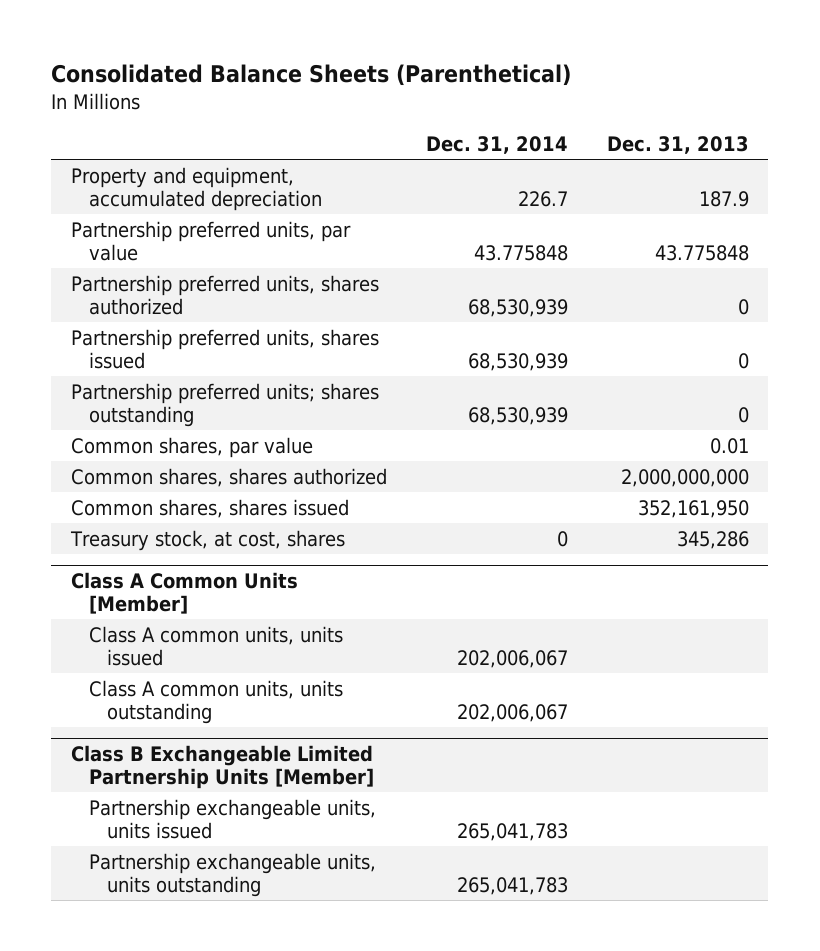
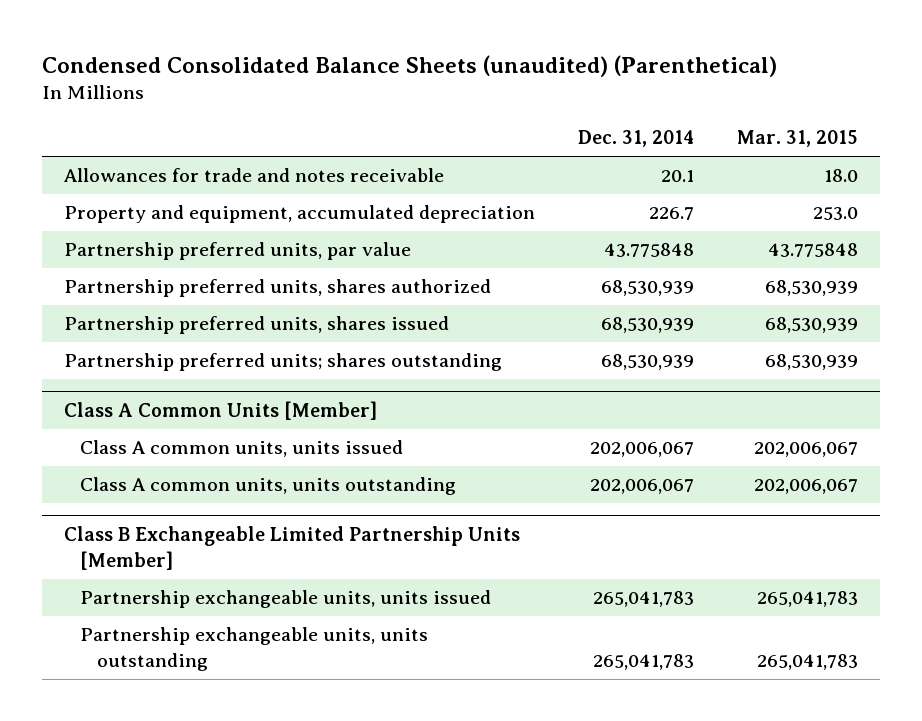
[51,63,572,86] Consolidated Balance Sheets (Parenthetical) -> [42,54,778,77] Condensed Consolidated Balance Sheets (unaudited) (Parenthetical)
[606,136,749,155] Dec. 31, 2013 -> none
none -> [737,130,859,148] Mar. 31, 2015
none -> [63,168,444,183] Allowances for trade and notes receivable
[70,436,313,458] Common shares, par value -> none
[70,467,387,487] Common shares, shares authorized -> none
[70,498,349,518] Common shares, shares issued -> none
[69,529,345,551] Treasury stock, at cost, shares -> none

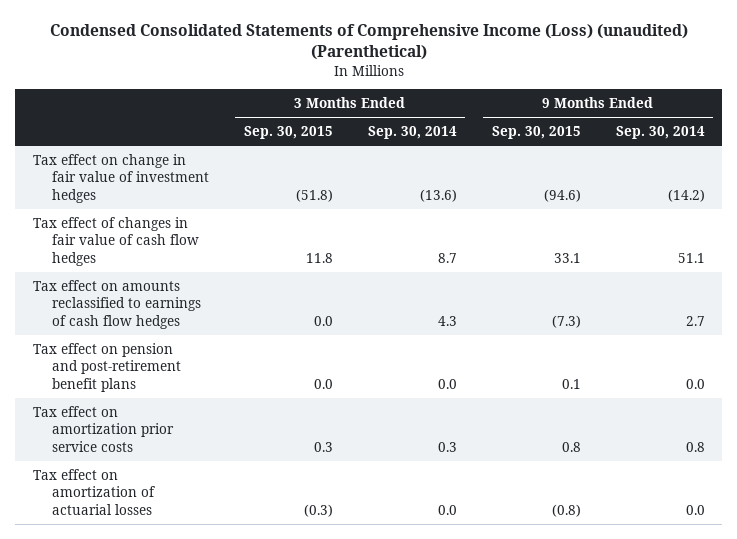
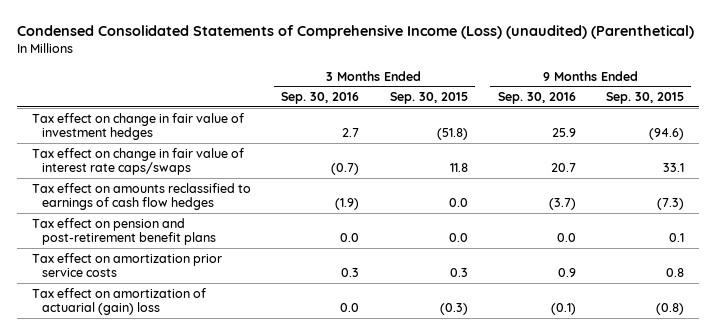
[367,126,457,140] Sep. 30, 2014 -> none
[615,126,705,140] Sep. 30, 2014 -> none
none -> [281,91,360,104] Sep. 30, 2016
none -> [497,91,576,104] Sep. 30, 2016
[32,216,200,266] Tax effect of changes in fair value of cash flow hedges -> [32,147,245,176] Tax effect on change in fair value of interest rate caps/swaps
[32,468,156,515] Tax effect on amortization of actuarial losses -> [32,287,207,316] Tax effect on amortization of actuarial (gain) loss

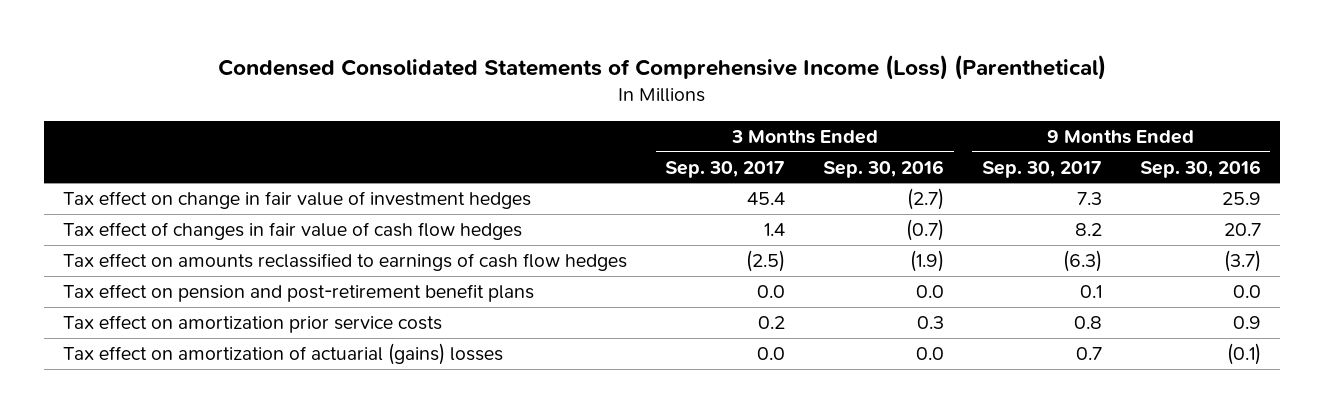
[17,25,695,40] Condensed Consolidated Statements of Comprehensive Income (Loss) (unaudited) (Parenthetical) -> [218,54,1107,80] Condensed Consolidated Statements of Comprehensive Income (Loss) (Parenthetical)
[389,91,468,104] Sep. 30, 2015 -> none
[605,91,684,104] Sep. 30, 2015 -> none
none -> [665,160,786,178] Sep. 30, 2017
none -> [981,160,1102,178] Sep. 30, 2017
[342,128,360,138] 2.7 -> [907,188,945,211] (2.7)
[32,147,245,176] Tax effect on change in fair value of interest rate caps/swaps -> [63,222,523,241] Tax effect of changes in fair value of cash flow hedges
[32,287,207,316] Tax effect on amortization of actuarial (gain) loss -> [63,343,504,366] Tax effect on amortization of actuarial (gains) losses

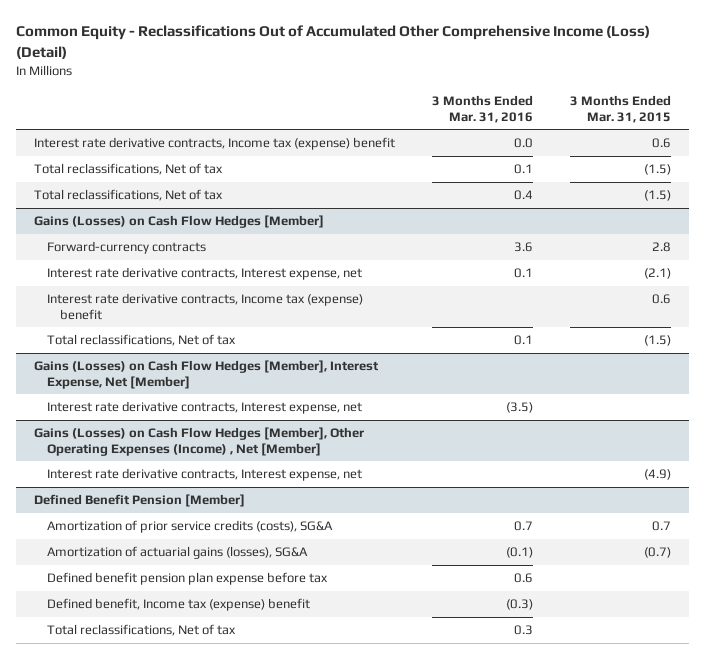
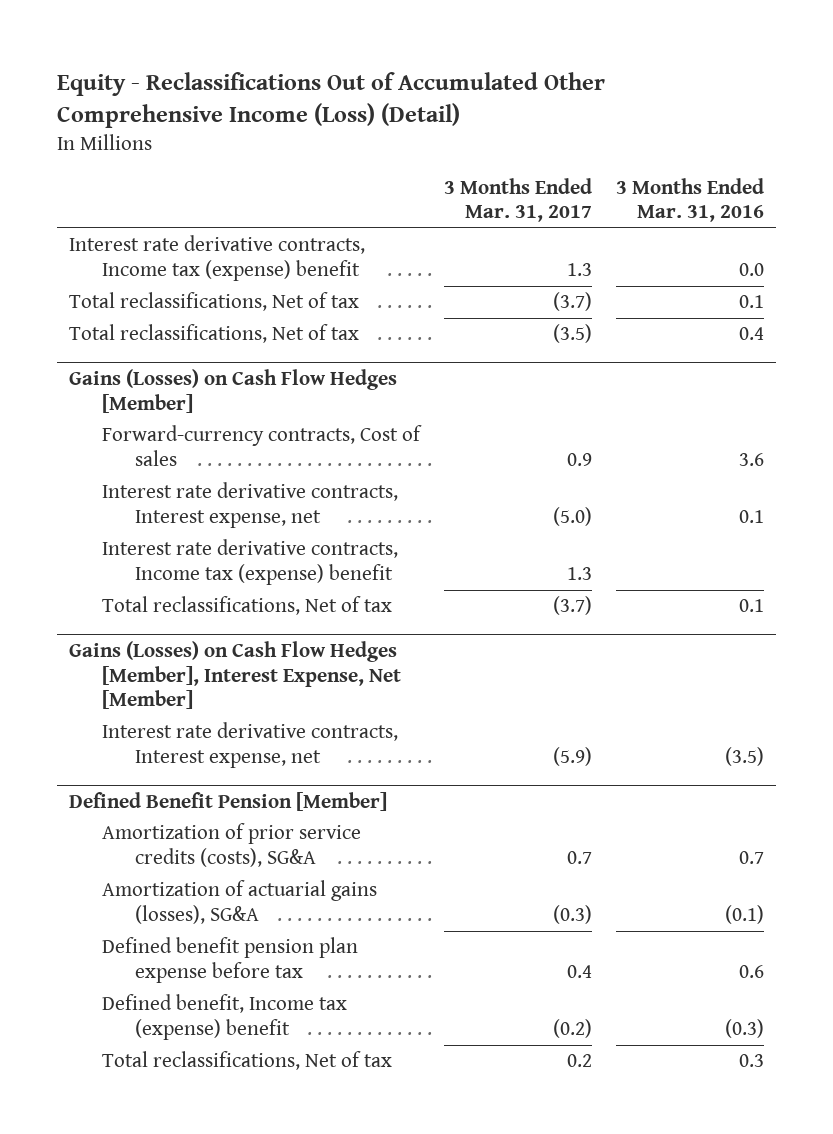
[15,25,650,59] Common Equity - Reclassifications Out of Accumulated Other Comprehensive Income (Loss) (Detail) -> [57,71,606,129] Equity - Reclassifications Out of Accumulated Other Comprehensive Income (Loss) (Detail)
[569,95,671,123] 3 Months Ended Mar. 31, 2015 -> none
none -> [443,177,592,223] 3 Months Ended Mar. 31, 2017
[46,241,206,255] Forward-currency contracts -> [101,425,422,467] Forward-currency contracts, Cost of sales
[33,427,364,456] Gains (Losses) on Cash Flow Hedges [Member], Other Operating Expenses (Income) , Net [Member] -> none
[46,468,362,482] Interest rate derivative contracts, Interest expense, net -> none

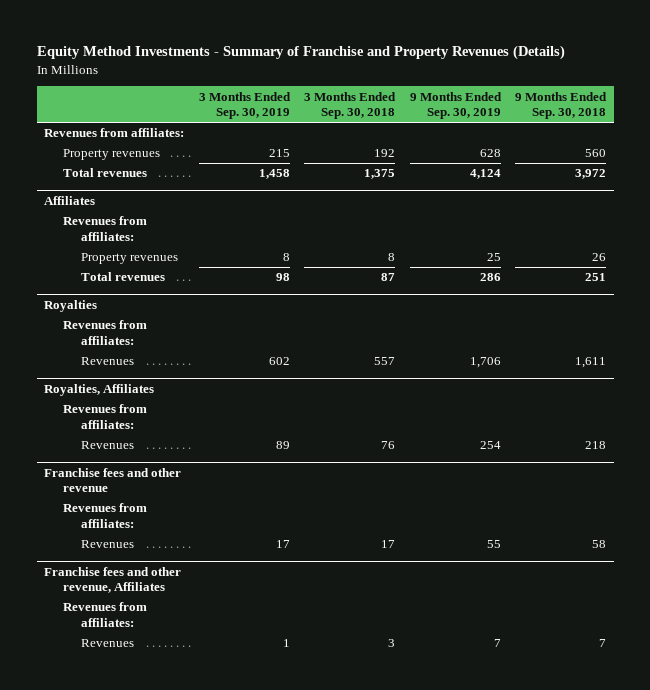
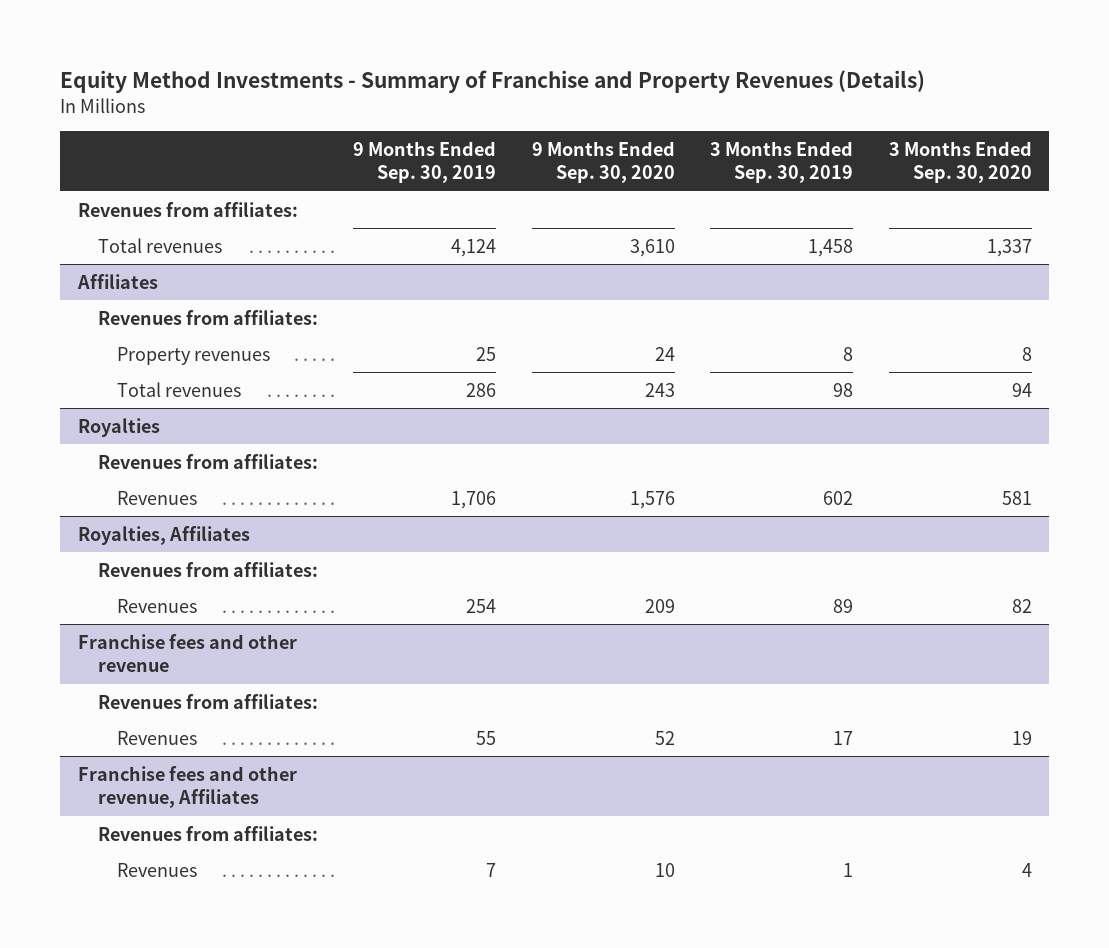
[304,91,397,120] 3 Months Ended Sep. 30, 2018 -> none
[515,91,608,120] 9 Months Ended Sep. 30, 2018 -> none
none -> [531,140,675,184] 9 Months Ended Sep. 30, 2020
none -> [888,140,1032,184] 3 Months Ended Sep. 30, 2020
[62,149,160,161] Property revenues -> none

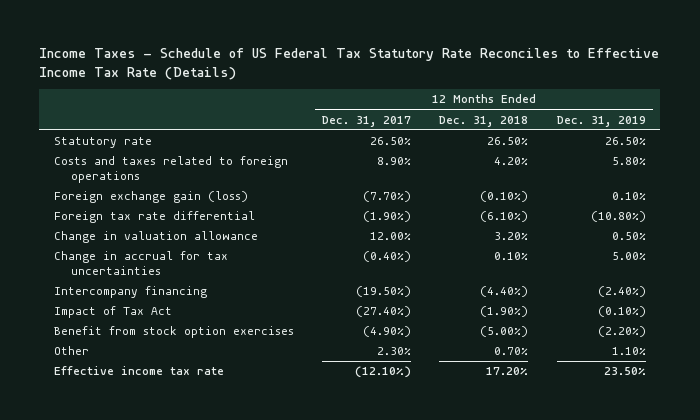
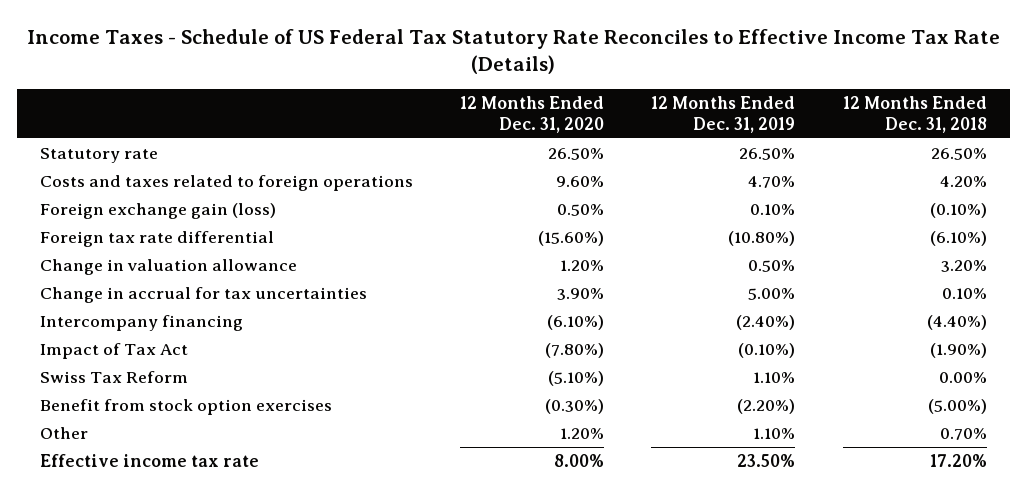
[322,115,412,127] Dec. 31, 2017 -> none
none -> [460,96,605,134] 12 Months Ended Dec. 31, 2020
[611,157,646,166] 5.80% -> [748,175,796,188] 4.70%
none -> [40,370,189,383] Swiss Tax Reform

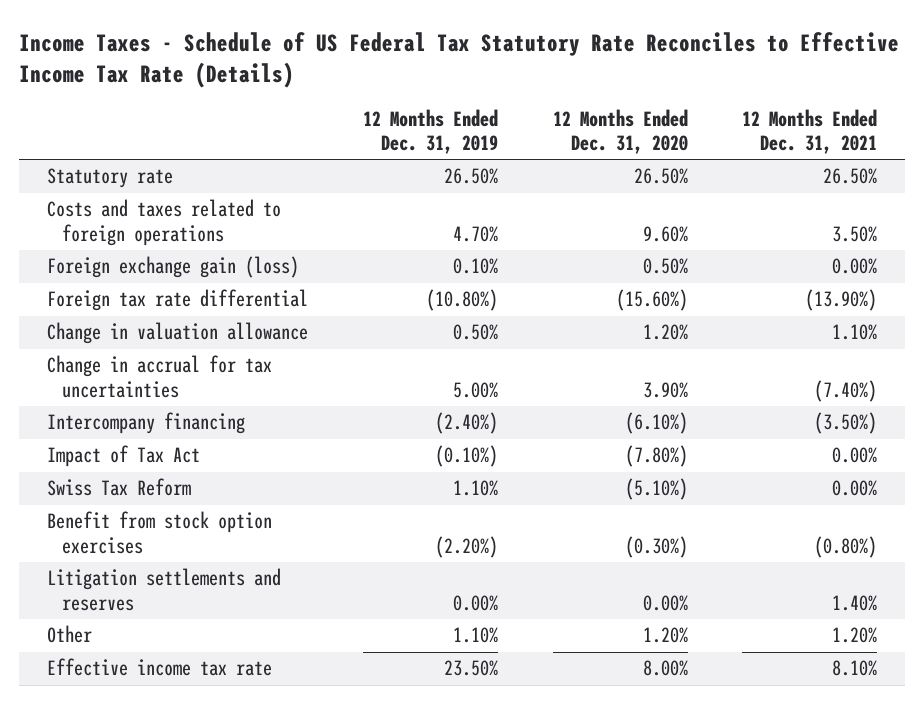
[842,96,987,134] 12 Months Ended Dec. 31, 2018 -> none
none -> [742,108,878,154] 12 Months Ended Dec. 31, 2021
none -> [46,568,281,611] Litigation settlements and reserves

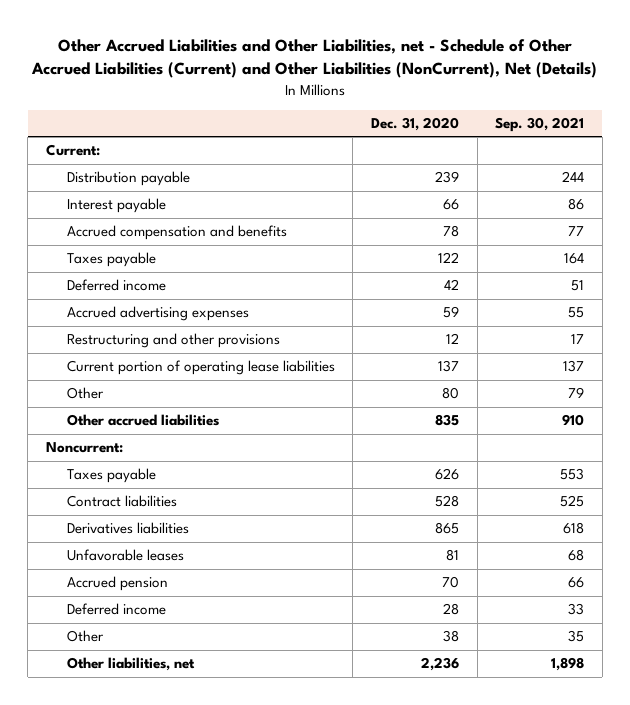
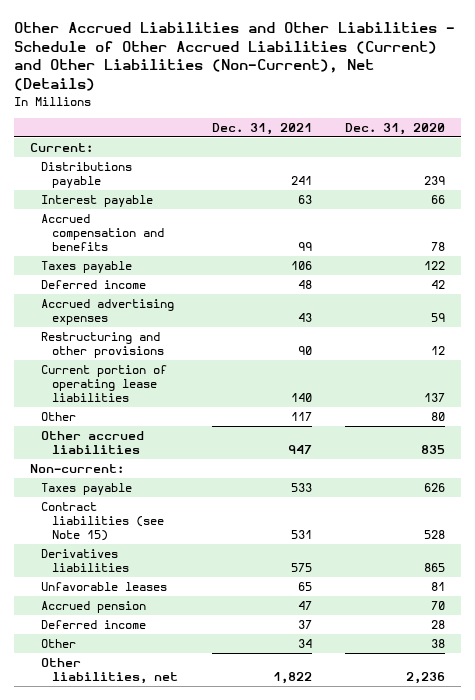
[31,39,598,79] Other Accrued Liabilities and Other Liabilities, net - Schedule of Other Accrued Liabilities (Current) and Other Liabilities (NonCurrent), Net (Details) -> [13,21,455,92] Other Accrued Liabilities and Other Liabilities - Schedule of Other Accrued Liabilities (Current) and Other Liabilities (Non-Current), Net (Details)
[495,116,585,132] Sep. 30, 2021 -> none
none -> [211,122,312,135] Dec. 31, 2021
[66,171,190,187] Distribution payable -> [41,161,133,189] Distributions payable
[45,442,123,454] Noncurrent: -> [30,463,125,473] Non-current:
[66,495,177,508] Contract liabilities -> [41,501,165,542] Contract liabilities (see Note 15)

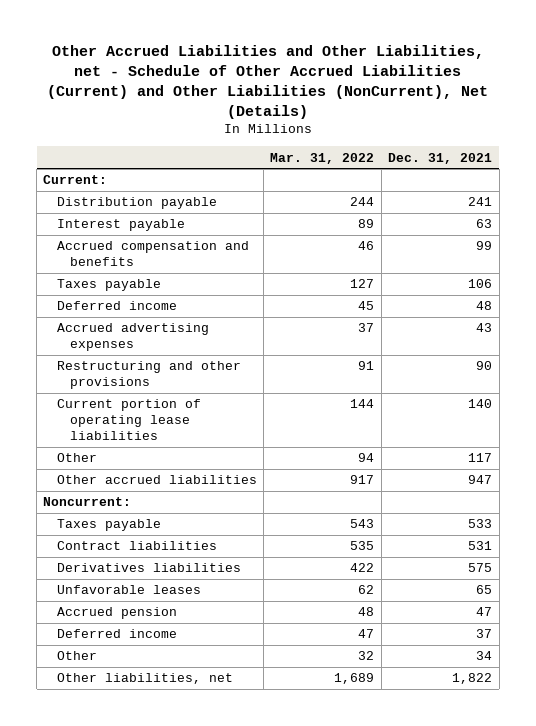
[13,21,455,92] Other Accrued Liabilities and Other Liabilities - Schedule of Other Accrued Liabilities (Current) and Other Liabilities (Non-Current), Net (Details) -> [46,45,488,120] Other Accrued Liabilities and Other Liabilities, net - Schedule of Other Accrued Liabilities (Current) and Other Liabilities (NonCurrent), Net (Details)
[344,122,445,135] Dec. 31, 2020 -> none
none -> [270,152,375,164] Mar. 31, 2022
[41,161,133,189] Distributions payable -> [56,197,217,210] Distribution payable
[30,463,125,473] Non-current: -> [43,497,132,507] Noncurrent:
[41,501,165,542] Contract liabilities (see Note 15) -> [56,541,217,551] Contract liabilities

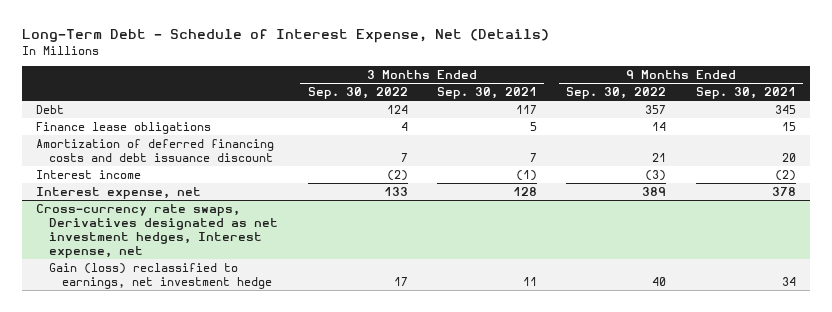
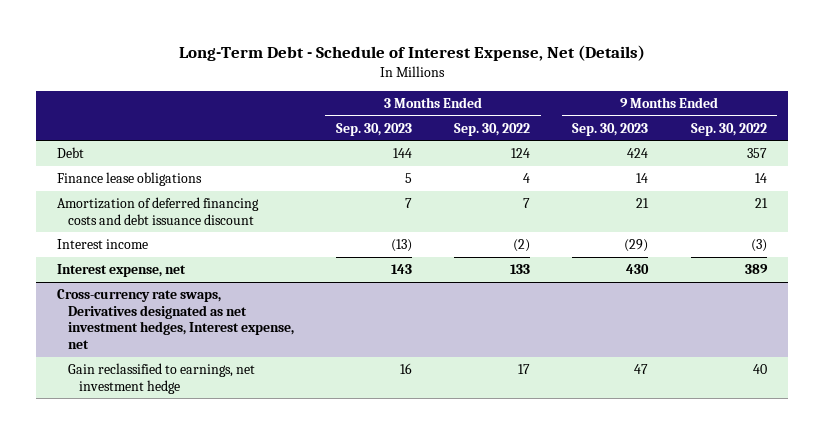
[436,86,537,99] Sep. 30, 2021 -> none
[695,86,796,99] Sep. 30, 2021 -> none
none -> [335,122,412,136] Sep. 30, 2023
none -> [572,122,649,136] Sep. 30, 2023
[49,262,273,289] Gain (loss) reclassified to earnings, net investment hedge -> [67,363,255,394] Gain reclassified to earnings, net investment hedge

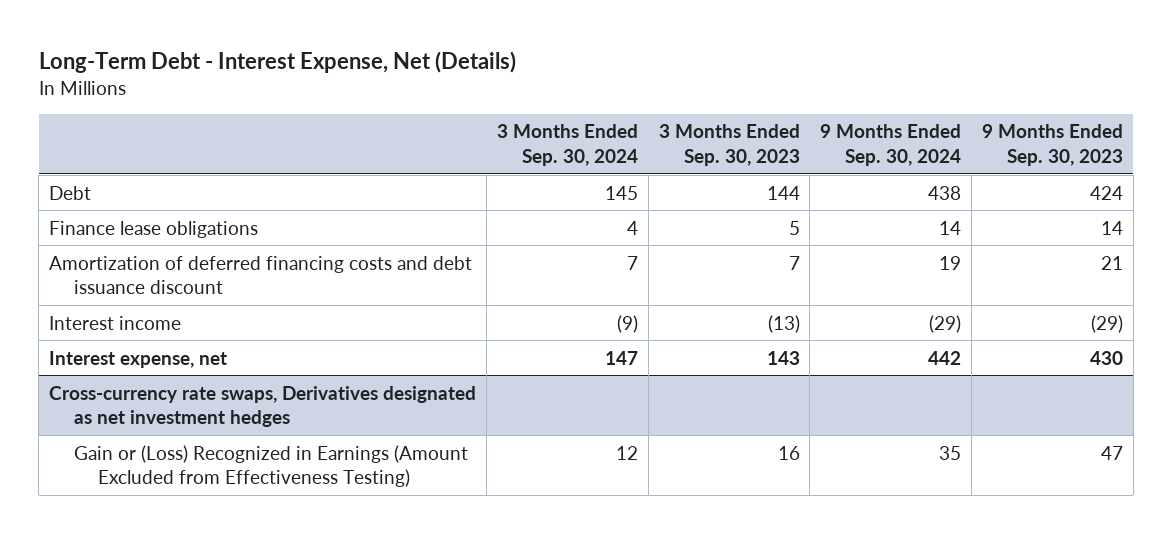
[178,44,645,61] Long-Term Debt - Schedule of Interest Expense, Net (Details) -> [38,50,516,73] Long-Term Debt - Interest Expense, Net (Details)
[454,122,531,136] Sep. 30, 2022 -> none
[690,122,767,136] Sep. 30, 2022 -> none
none -> [496,124,638,166] 3 Months Ended Sep. 30, 2024
none -> [820,124,962,166] 9 Months Ended Sep. 30, 2024
[56,289,294,349] Cross-currency rate swaps, Derivatives designated as net investment hedges, Interest expense, net -> [49,385,477,428] Cross-currency rate swaps, Derivatives designated as net investment hedges
[67,363,255,394] Gain reclassified to earnings, net investment hedge -> [73,444,468,488] Gain or (Loss) Recognized in Earnings (Amount Excluded from Effectiveness Testing)

